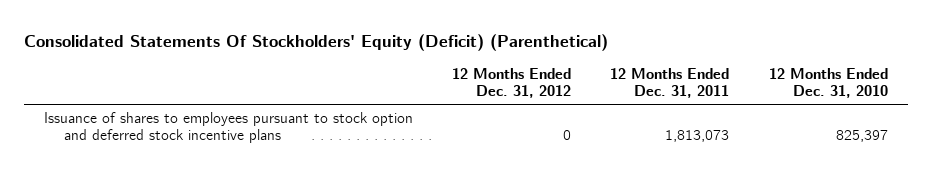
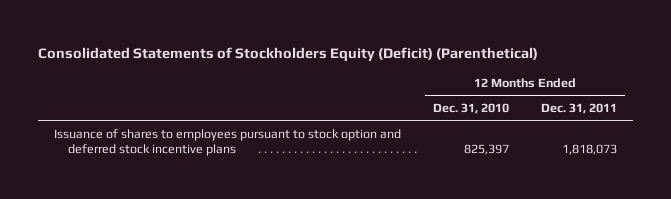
[24,33,609,51] Consolidated Statements Of Stockholders' Equity (Deficit) (Parenthetical) -> [38,47,539,63] Consolidated Statements of Stockholders Equity (Deficit) (Parenthetical)
[452,68,572,99] 12 Months Ended Dec. 31, 2012 -> none
[665,130,730,143] 1,813,073 -> [561,143,617,155] 1,818,073

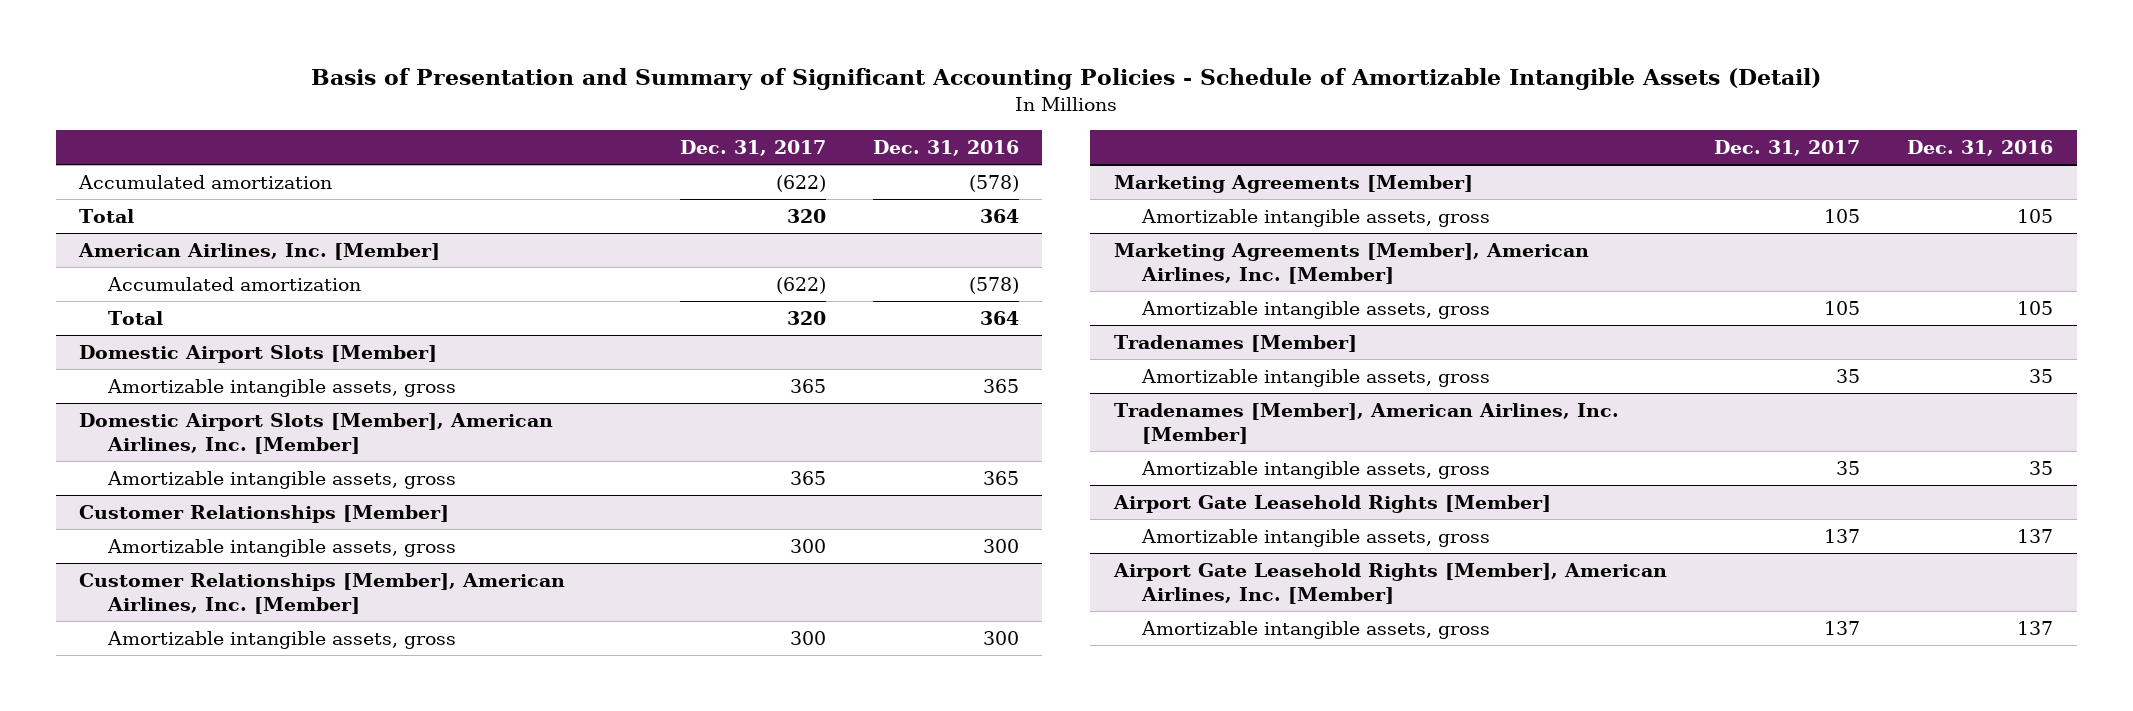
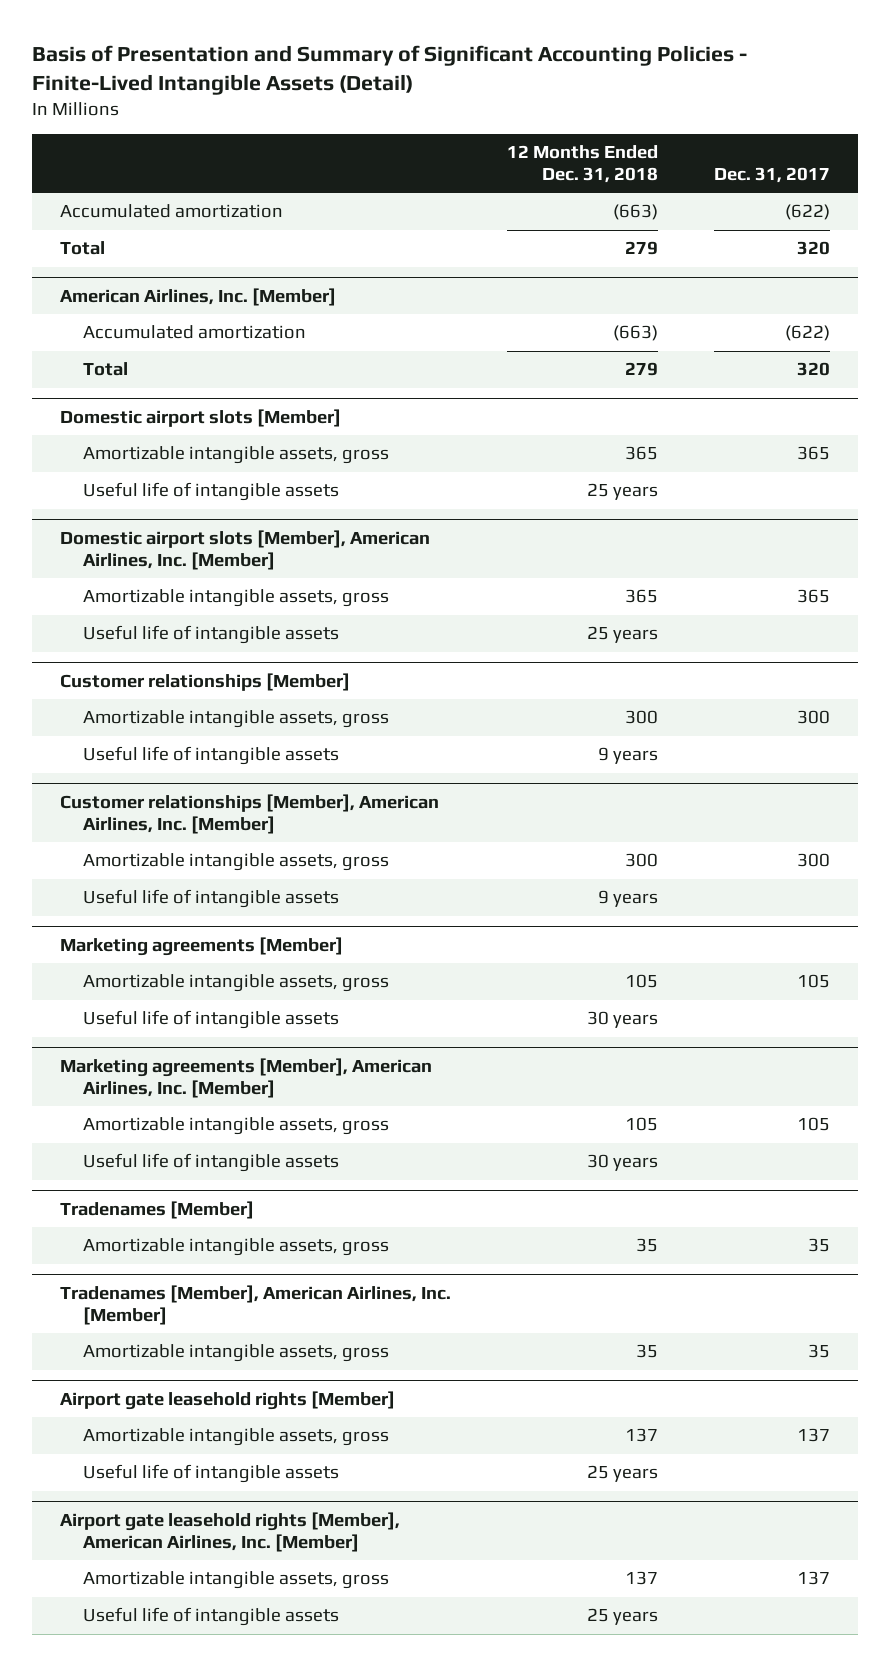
[311,68,1822,91] Basis of Presentation and Summary of Significant Accounting Policies - Schedule of Amortizable Intangible Assets (Detail) -> [32,45,748,96] Basis of Presentation and Summary of Significant Accounting Policies - Finite-Lived Intangible Assets (Detail)
[872,140,1019,157] Dec. 31, 2016 -> none
none -> [507,145,659,184] 12 Months Ended Dec. 31, 2018
[79,344,438,363] Domestic Airport Slots [Member] -> [60,409,342,428] Domestic airport slots [Member]
none -> [82,482,339,502] Useful life of intangible assets
[79,412,554,455] Domestic Airport Slots [Member], American Airlines, Inc. [Member] -> [60,530,431,570] Domestic airport slots [Member], American Airlines, Inc. [Member]
none -> [82,625,339,645] Useful life of intangible assets
[79,504,450,523] Customer Relationships [Member] -> [60,673,351,692] Customer relationships [Member]
none -> [82,746,339,766] Useful life of intangible assets
[79,572,566,615] Customer Relationships [Member], American Airlines, Inc. [Member] -> [60,794,440,834] Customer relationships [Member], American Airlines, Inc. [Member]
none -> [82,889,339,909] Useful life of intangible assets
[1113,174,1473,193] Marketing Agreements [Member] -> [60,937,344,957] Marketing agreements [Member]
none -> [82,1010,339,1030] Useful life of intangible assets
[1113,242,1589,285] Marketing Agreements [Member], American Airlines, Inc. [Member] -> [60,1058,433,1098] Marketing agreements [Member], American Airlines, Inc. [Member]
none -> [82,1153,339,1173] Useful life of intangible assets
[1112,494,1551,513] Airport Gate Leasehold Rights [Member] -> [60,1391,396,1411] Airport gate leasehold rights [Member]
none -> [82,1464,339,1484] Useful life of intangible assets
[1112,562,1667,605] Airport Gate Leasehold Rights [Member], American Airlines, Inc. [Member] -> [60,1512,401,1552] Airport gate leasehold rights [Member], American Airlines, Inc. [Member]
none -> [82,1607,339,1627] Useful life of intangible assets

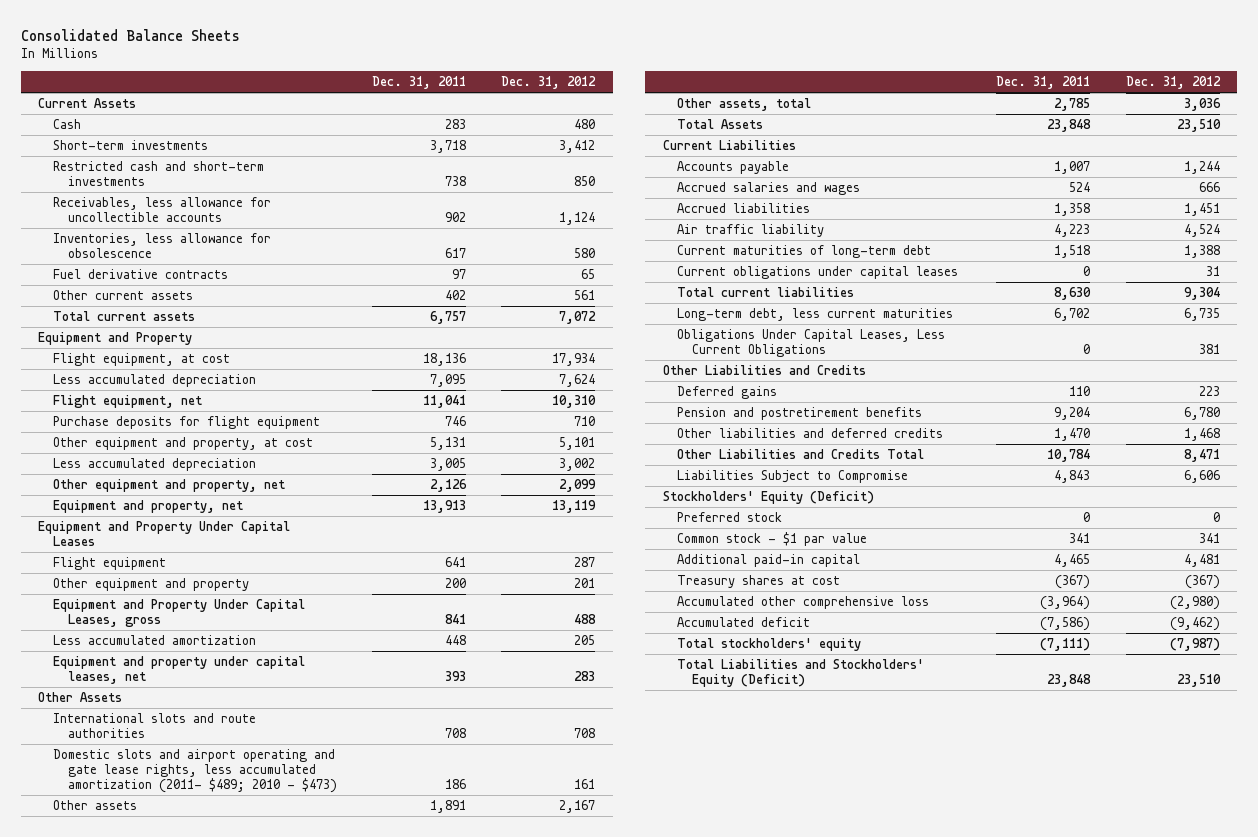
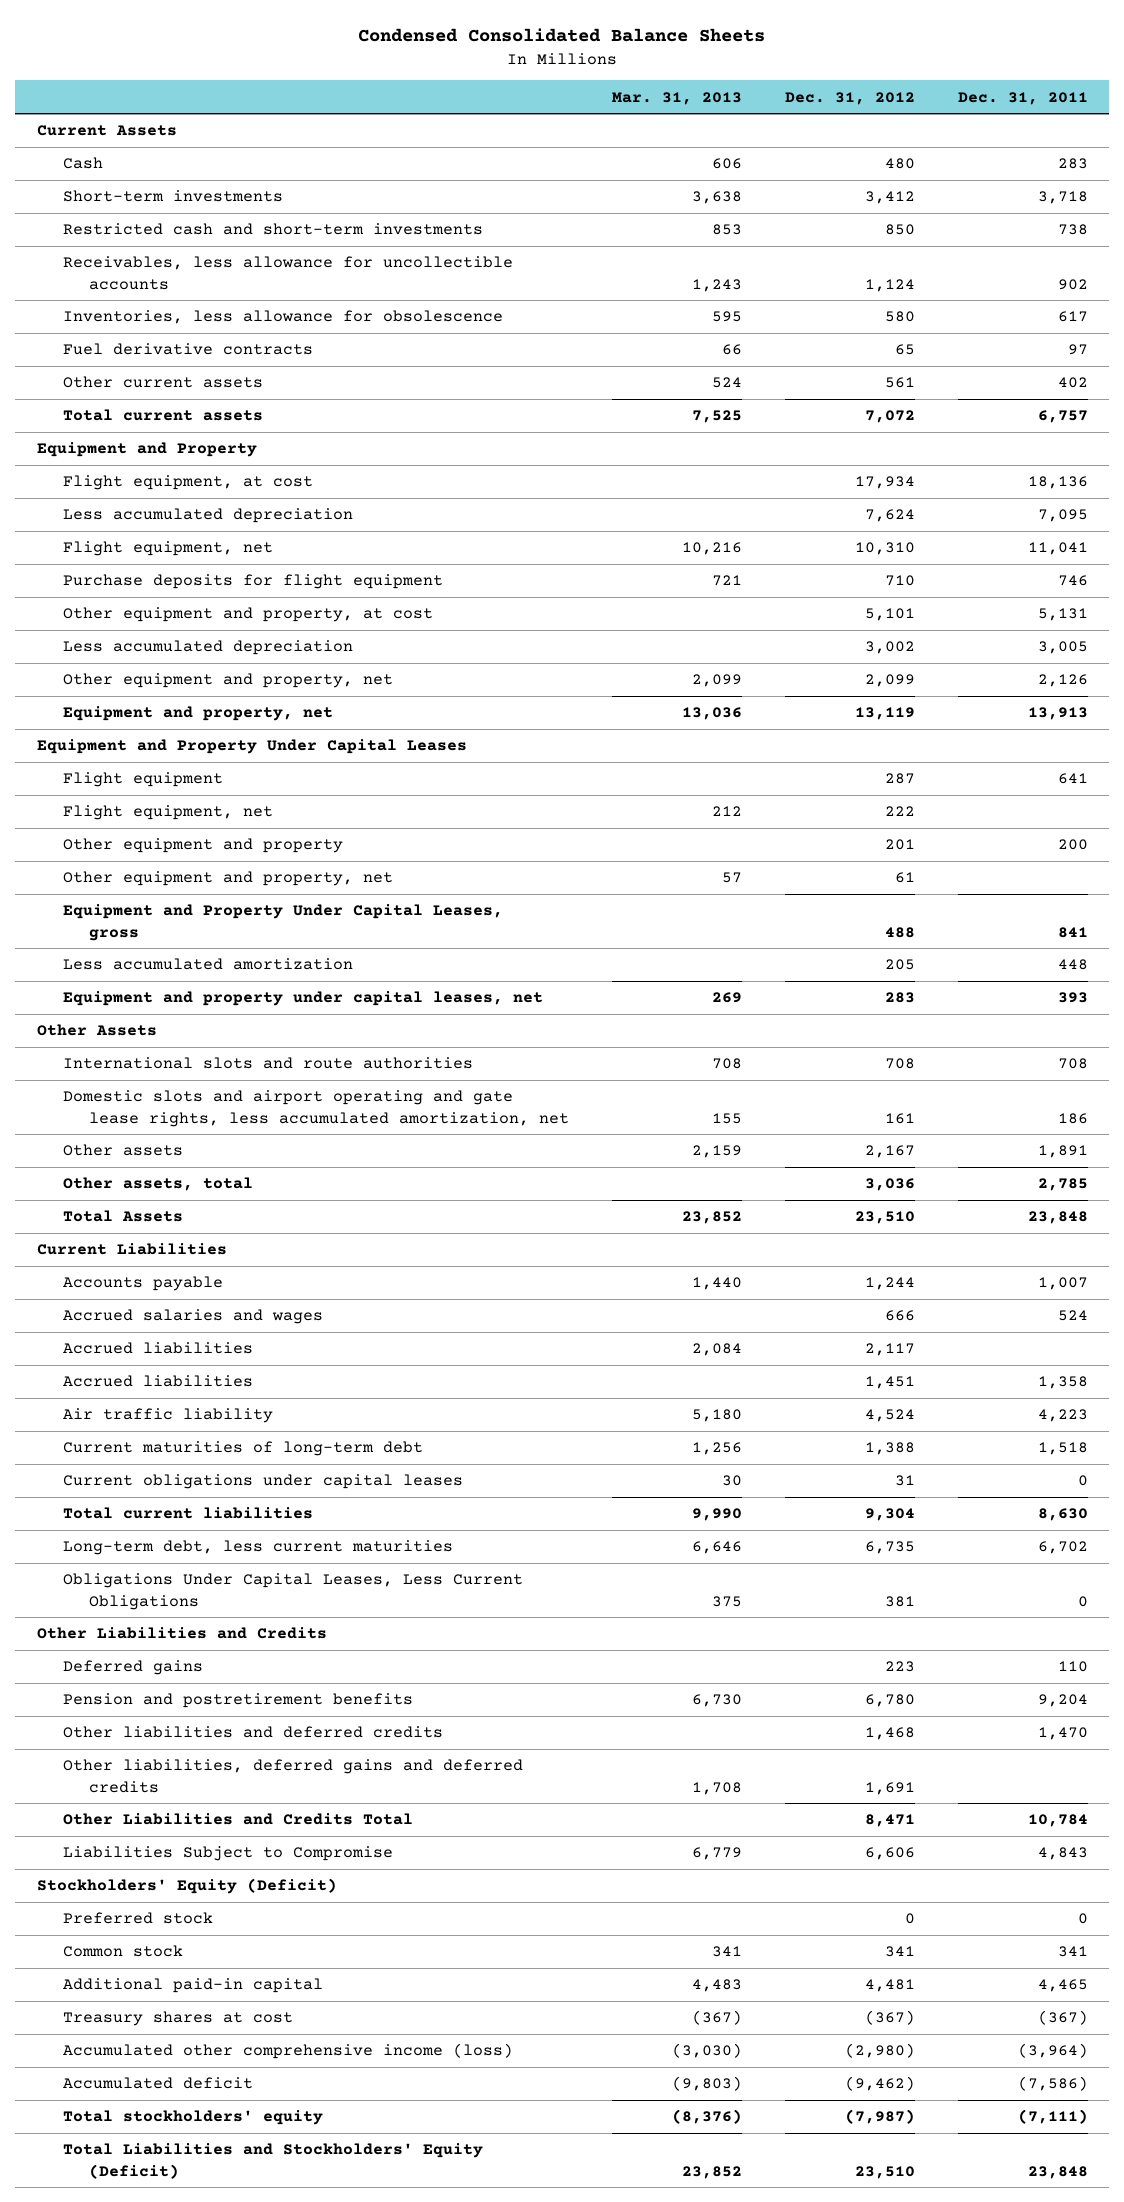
[20,28,240,41] Consolidated Balance Sheets -> [358,28,766,43] Condensed Consolidated Balance Sheets
none -> [611,91,742,105] Mar. 31, 2013
none -> [63,805,274,821] Flight equipment, net
none -> [63,871,394,887] Other equipment and property, net
[53,748,337,793] Domestic slots and airport operating and gate lease rights, less accumulated amortization (2011- $489; 2010 - $473) -> [63,1090,570,1127] Domestic slots and airport operating and gate lease rights, less accumulated amortization, net
none -> [63,1342,254,1355] Accrued liabilities
none -> [63,1759,524,1793] Other liabilities, deferred gains and deferred credits
[677,531,868,546] Common stock - $1 par value -> [63,1945,184,1958] Common stock
[677,595,930,609] Accumulated other comprehensive loss -> [63,2043,514,2060] Accumulated other comprehensive income (loss)

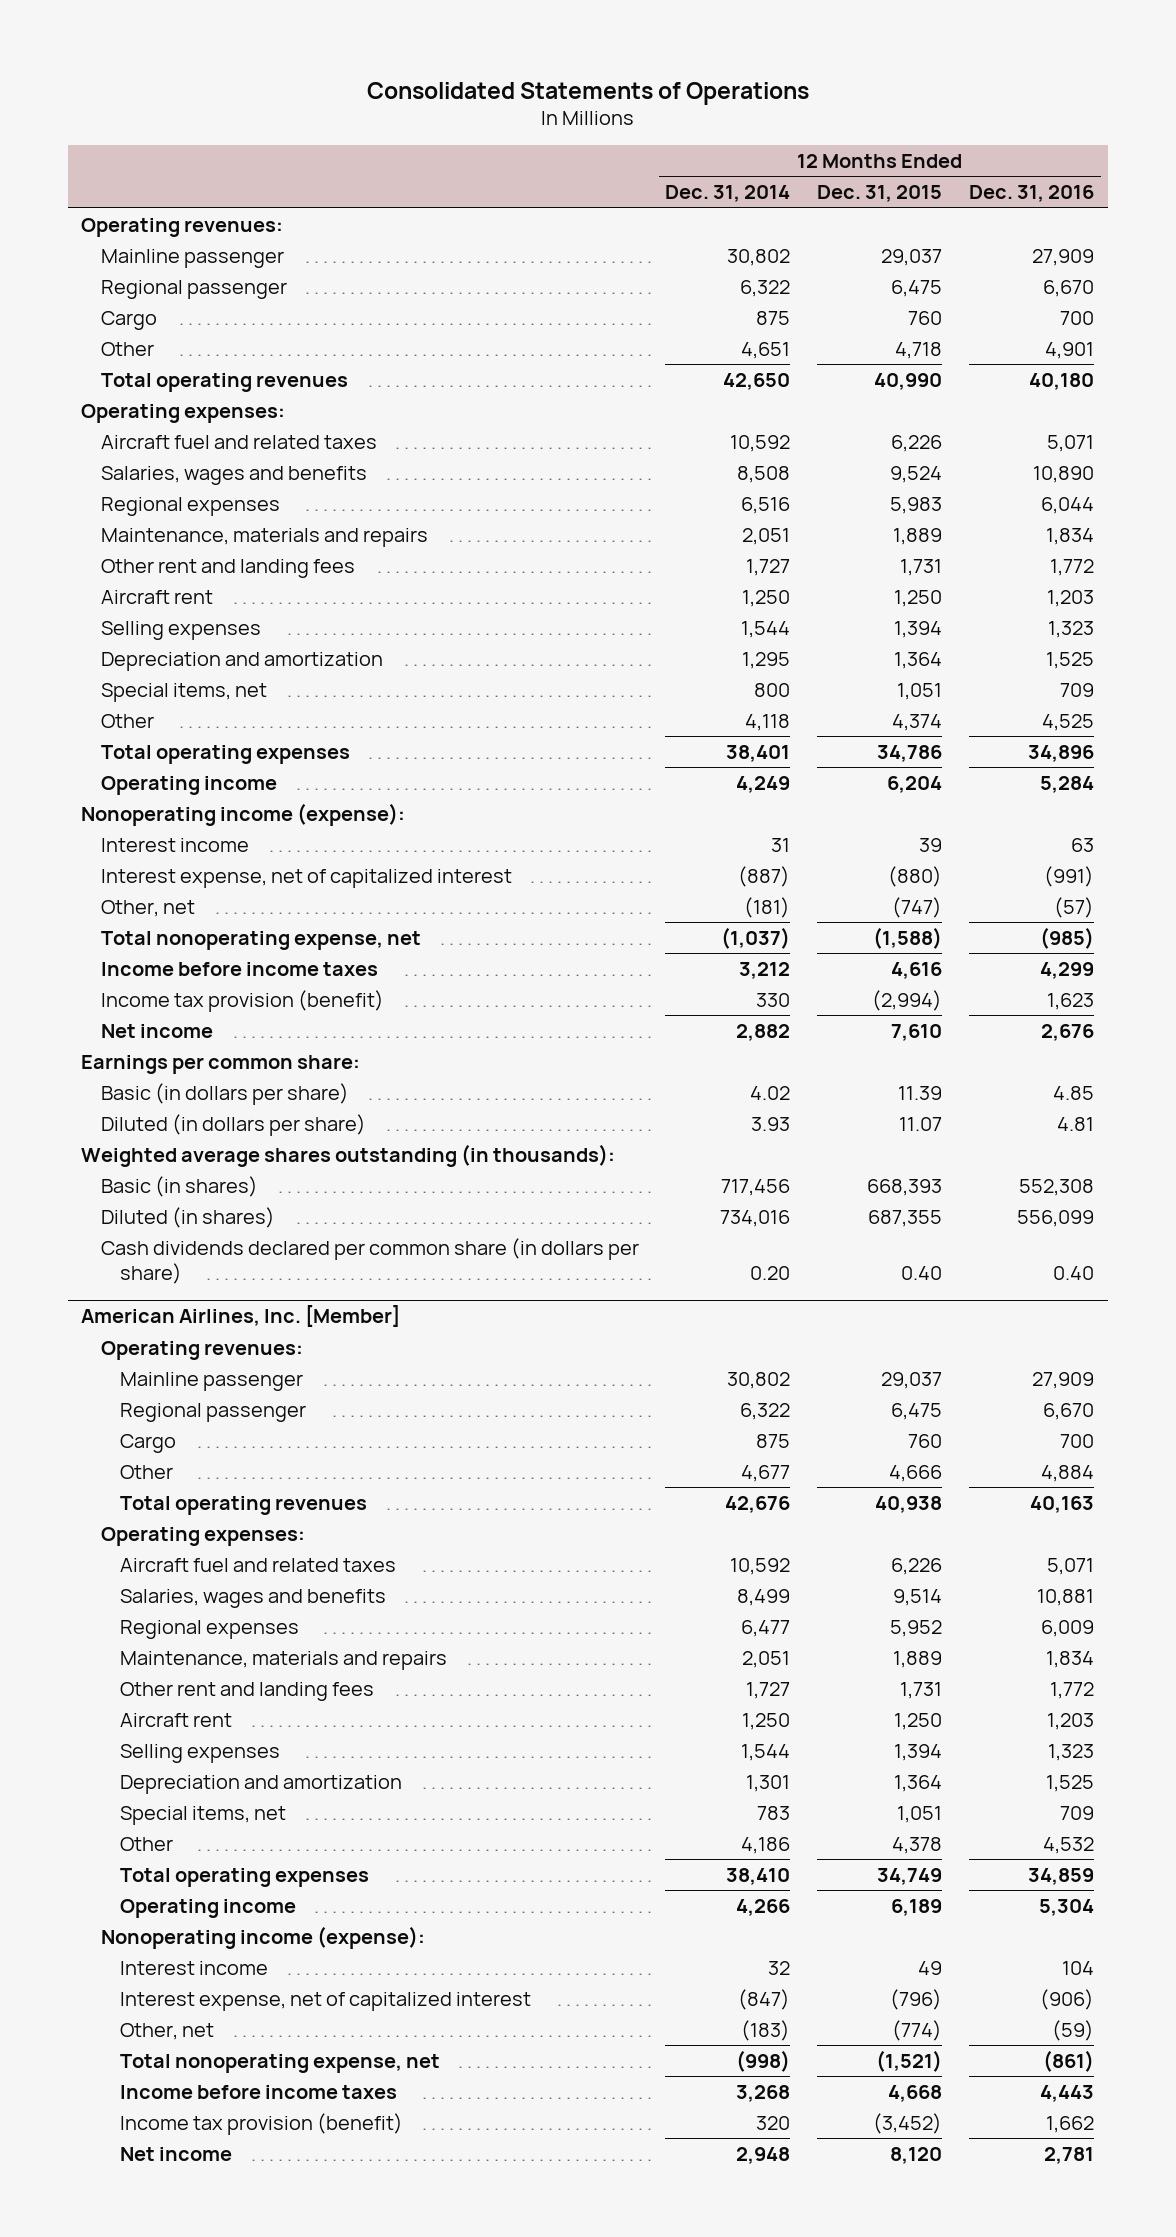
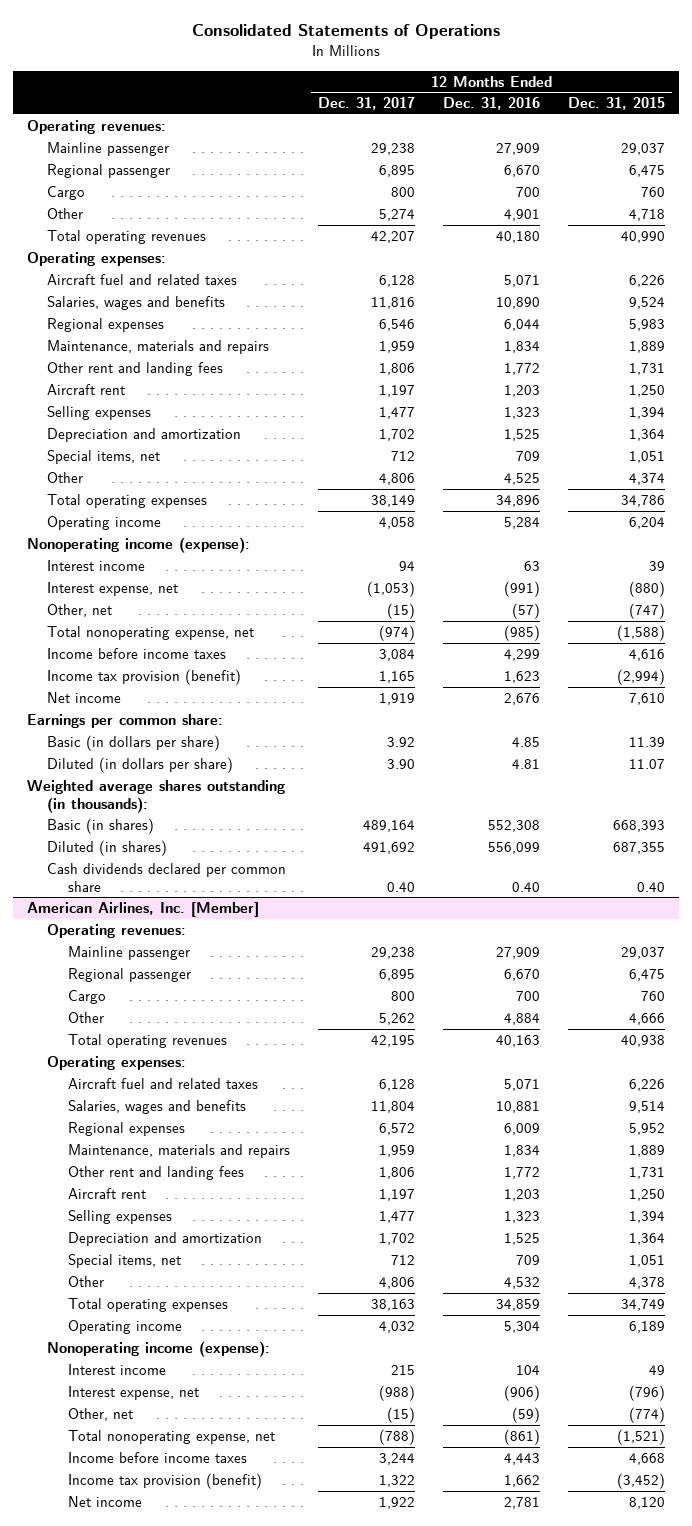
[665,185,791,203] Dec. 31, 2014 -> none
none -> [317,97,415,111] Dec. 31, 2017
[100,868,512,888] Interest expense, net of capitalized interest -> [47,581,179,596] Interest expense, net
[100,1237,639,1284] Cash dividends declared per common share (in dollars per share) -> [47,862,287,892] Cash dividends declared per common share
[119,1991,531,2011] Interest expense, net of capitalized interest -> [67,1385,199,1400] Interest expense, net

